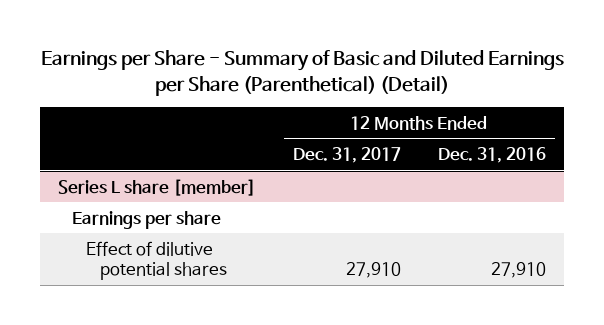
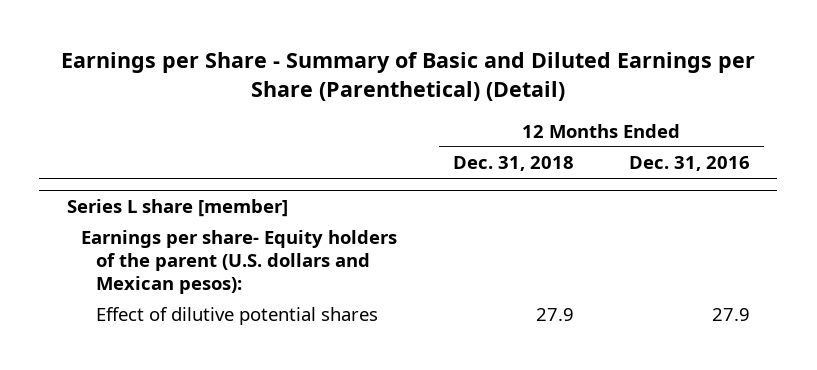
[292,146,401,163] Dec. 31, 2017 -> none
none -> [452,156,574,172] Dec. 31, 2018
[72,210,222,229] Earnings per share -> [81,230,398,294] Earnings per share- Equity holders of the parent (U.S. dollars and Mexican pesos):
[490,261,546,278] 27,910 -> [711,308,750,322] 27.9

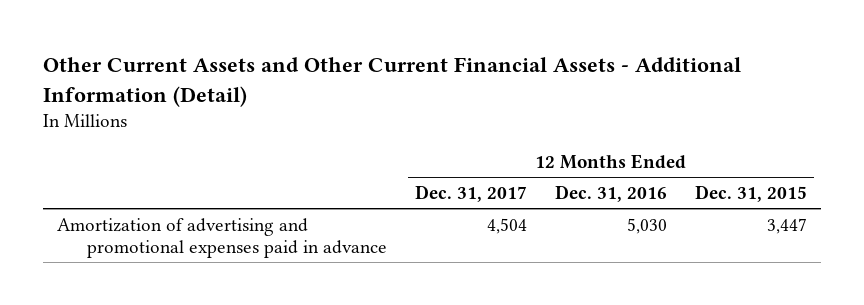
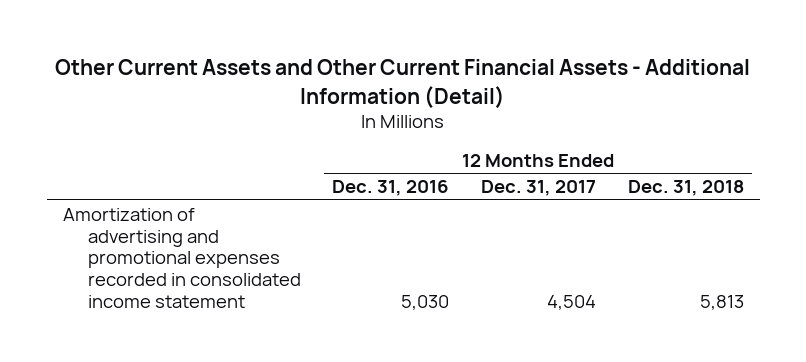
[694,184,807,202] Dec. 31, 2015 -> none
none -> [627,180,744,197] Dec. 31, 2018
[56,217,387,259] Amortization of advertising and promotional expenses paid in advance -> [62,207,301,309] Amortization of advertising and promotional expenses recorded in consolidated income statement

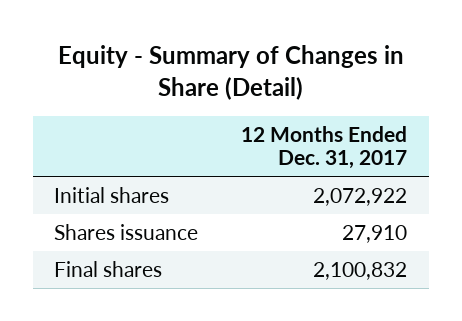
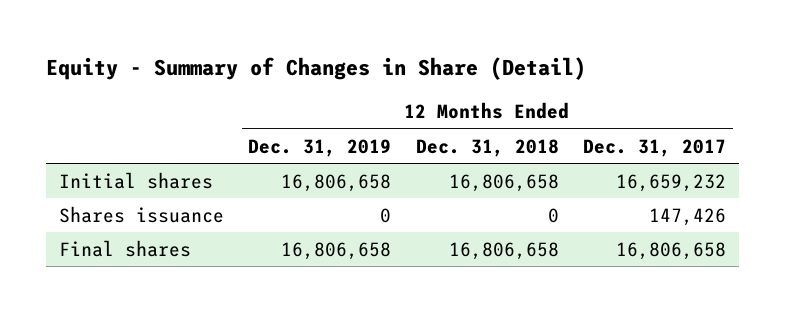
none -> [248,138,392,157] Dec. 31, 2019
none -> [415,138,559,157] Dec. 31, 2018
[313,187,408,206] 2,072,922 -> [616,173,727,192] 16,659,232
[342,224,408,243] 27,910 -> [649,207,727,226] 147,426
[313,261,408,280] 2,100,832 -> [616,241,727,260] 16,806,658

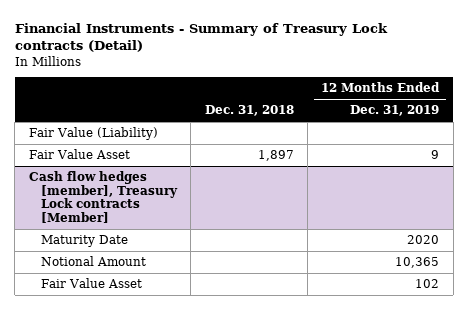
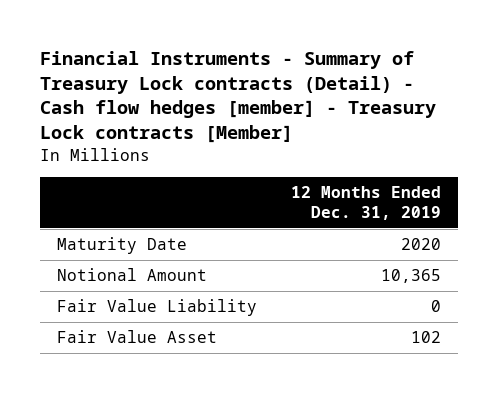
[14,22,388,53] Financial Instruments - Summary of Treasury Lock contracts (Detail) -> [39,50,436,144] Financial Instruments - Summary of Treasury Lock contracts (Detail) - Cash flow hedges [member] - Treasury Lock contracts [Member]
[204,105,294,117] Dec. 31, 2018 -> none
[28,127,158,141] Fair Value (Liability) -> none
[28,149,130,160] Fair Value Asset -> none
[28,171,178,224] Cash flow hedges [member], Treasury Lock contracts [Member] -> none
none -> [56,299,257,317] Fair Value Liability

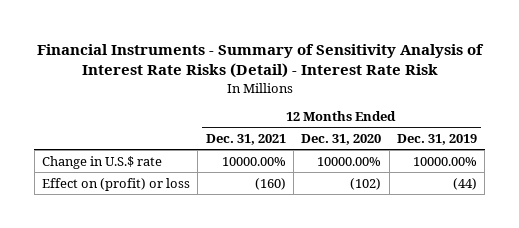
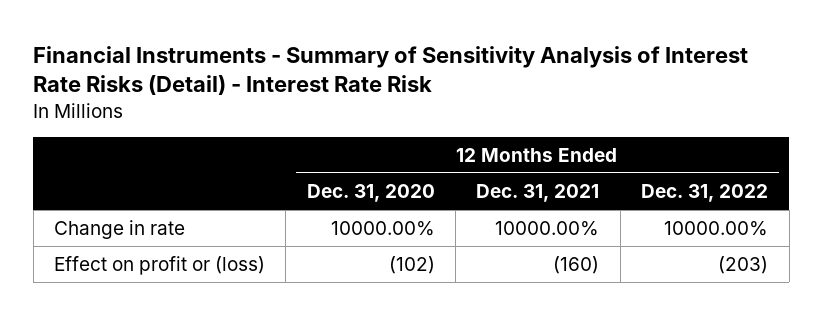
[397,134,478,146] Dec. 31, 2019 -> none
none -> [641,183,769,202] Dec. 31, 2022
[42,155,163,169] Change in U.S.$ rate -> [53,220,185,240] Change in rate
[42,177,191,191] Effect on (profit) or loss -> [53,256,265,276] Effect on profit or (loss)

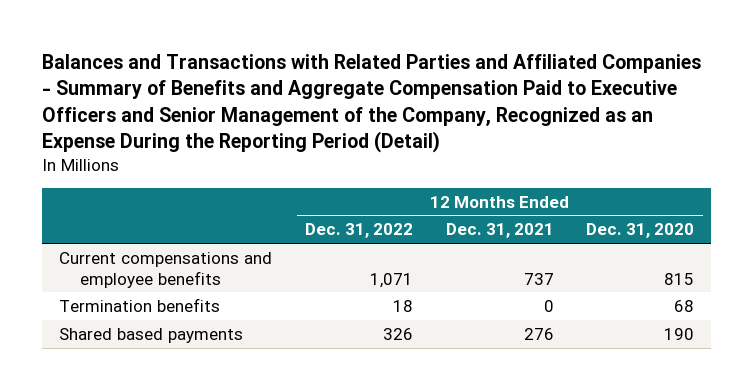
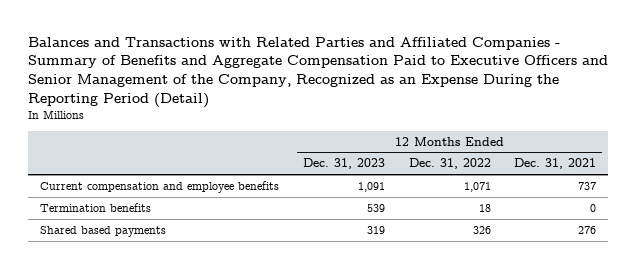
[586,223,695,239] Dec. 31, 2020 -> none
none -> [302,158,385,170] Dec. 31, 2023
[58,251,272,288] Current compensations and employee benefits -> [39,180,279,193] Current compensation and employee benefits

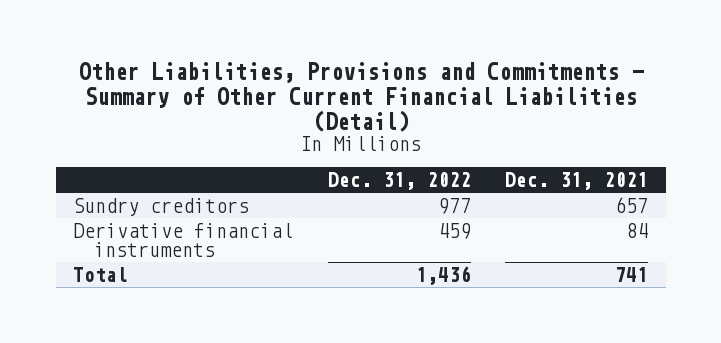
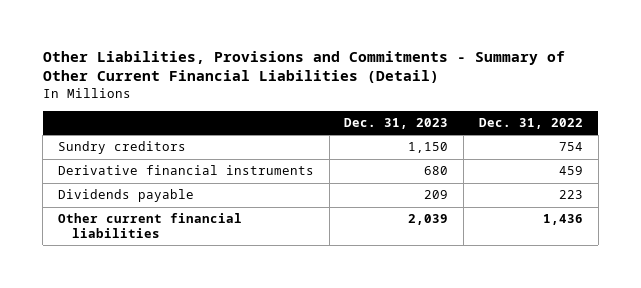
[505,171,649,190] Dec. 31, 2021 -> none
none -> [344,117,449,129] Dec. 31, 2023
[437,197,471,214] 977 -> [558,142,583,152] 754
none -> [57,189,194,203] Dividends payable
[72,266,128,282] Total -> [57,213,242,238] Other current financial liabilities

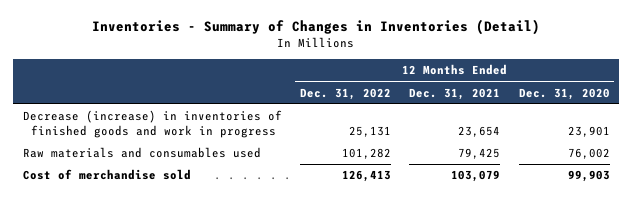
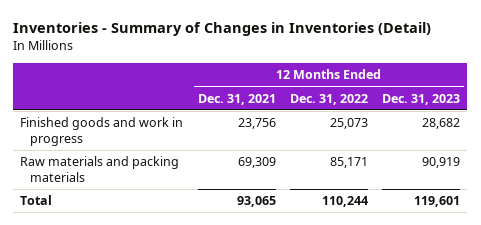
[518,87,610,100] Dec. 31, 2020 -> none
none -> [382,93,461,105] Dec. 31, 2023
[22,169,191,181] Cost of merchandise sold -> none
[22,110,282,139] Decrease (increase) in inventories of finished goods and work in progress -> [20,117,184,146] Finished goods and work in progress
[348,126,391,138] 25,131 -> [329,118,368,130] 25,073
[458,126,501,138] 23,654 -> [237,118,276,130] 23,756
[22,147,261,159] Raw materials and consumables used -> [20,156,180,182] Raw materials and packing materials
[341,148,391,160] 101,282 -> [329,157,368,169] 85,171
[458,148,501,160] 79,425 -> [237,157,276,169] 69,309
none -> [20,195,53,206] Total

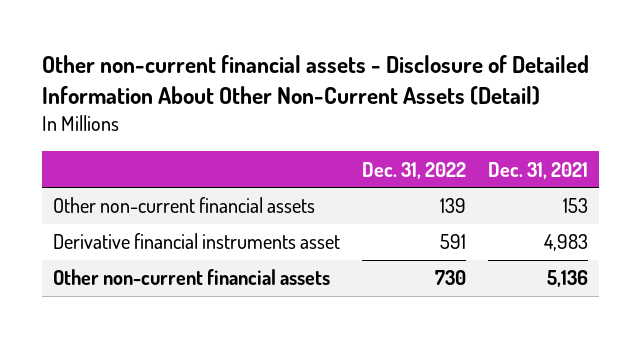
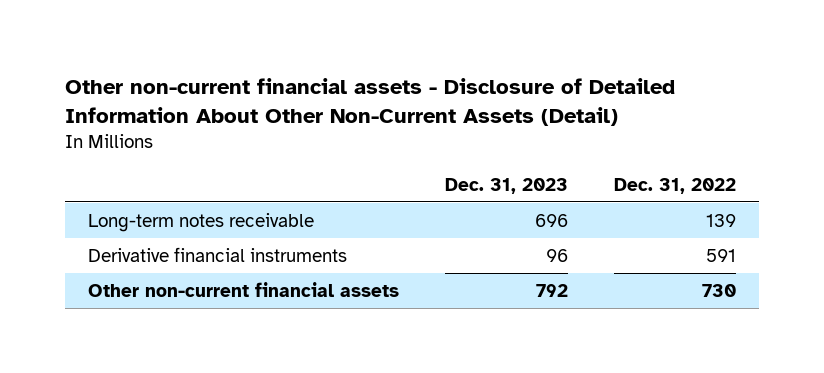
[487,161,588,179] Dec. 31, 2021 -> none
none -> [444,177,568,194] Dec. 31, 2023
[52,197,315,214] Other non-current financial assets -> [87,212,314,232] Long-term notes receivable
[52,233,340,250] Derivative financial instruments asset -> [87,246,347,262] Derivative financial instruments

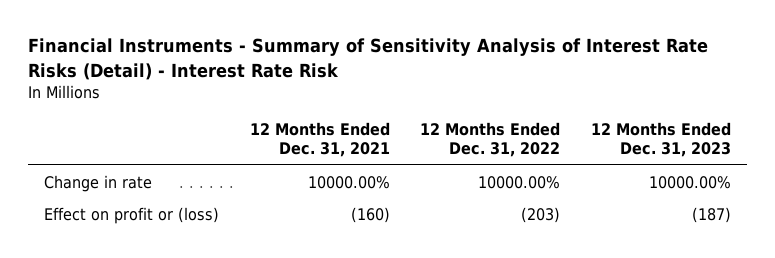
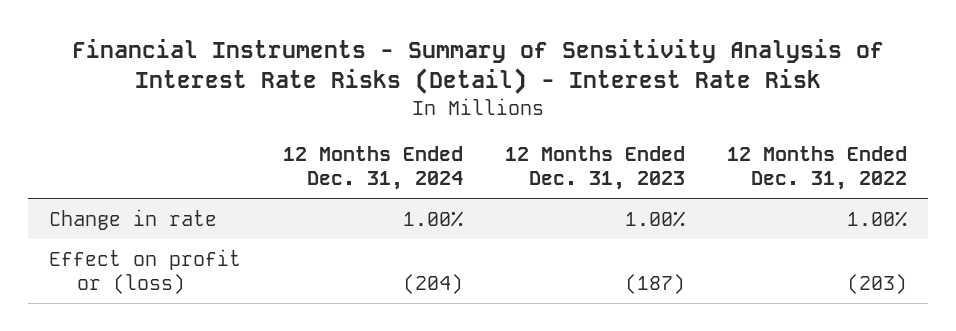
[249,121,390,158] 12 Months Ended Dec. 31, 2021 -> none
none -> [282,145,463,191] 12 Months Ended Dec. 31, 2024
[478,175,561,189] 10000.00% -> [847,210,908,227] 1.00%
[649,175,732,189] 10000.00% -> [624,210,685,227] 1.00%

